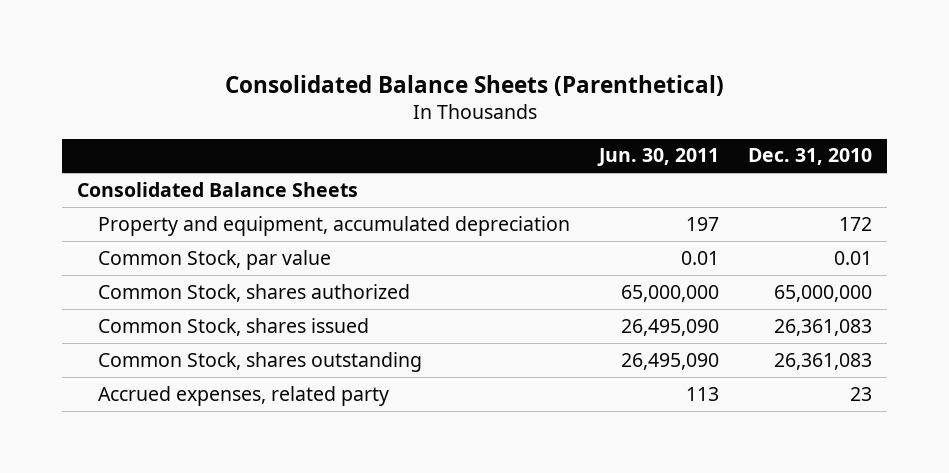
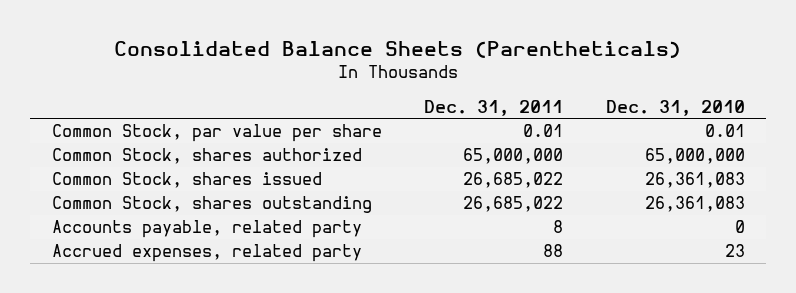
[224,74,724,96] Consolidated Balance Sheets (Parenthetical) -> [114,40,682,58] Consolidated Balance Sheets (Parentheticals)
[597,148,720,167] Jun. 30, 2011 -> none
none -> [424,99,564,116] Dec. 31, 2011
[76,181,358,197] Consolidated Balance Sheets -> none
[98,215,571,236] Property and equipment, accumulated depreciation -> none
[98,249,332,270] Common Stock, par value -> [51,124,382,143] Common Stock, par value per share
none -> [51,220,362,239] Accounts payable, related party

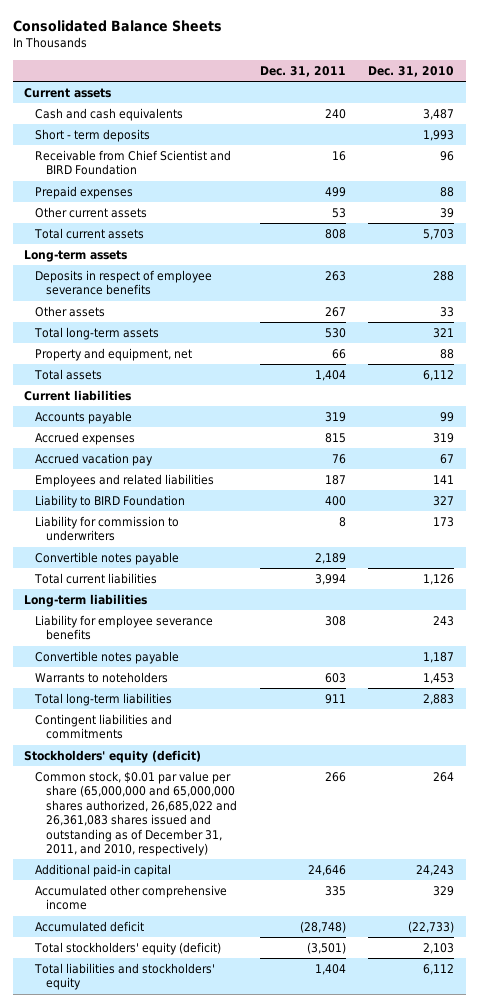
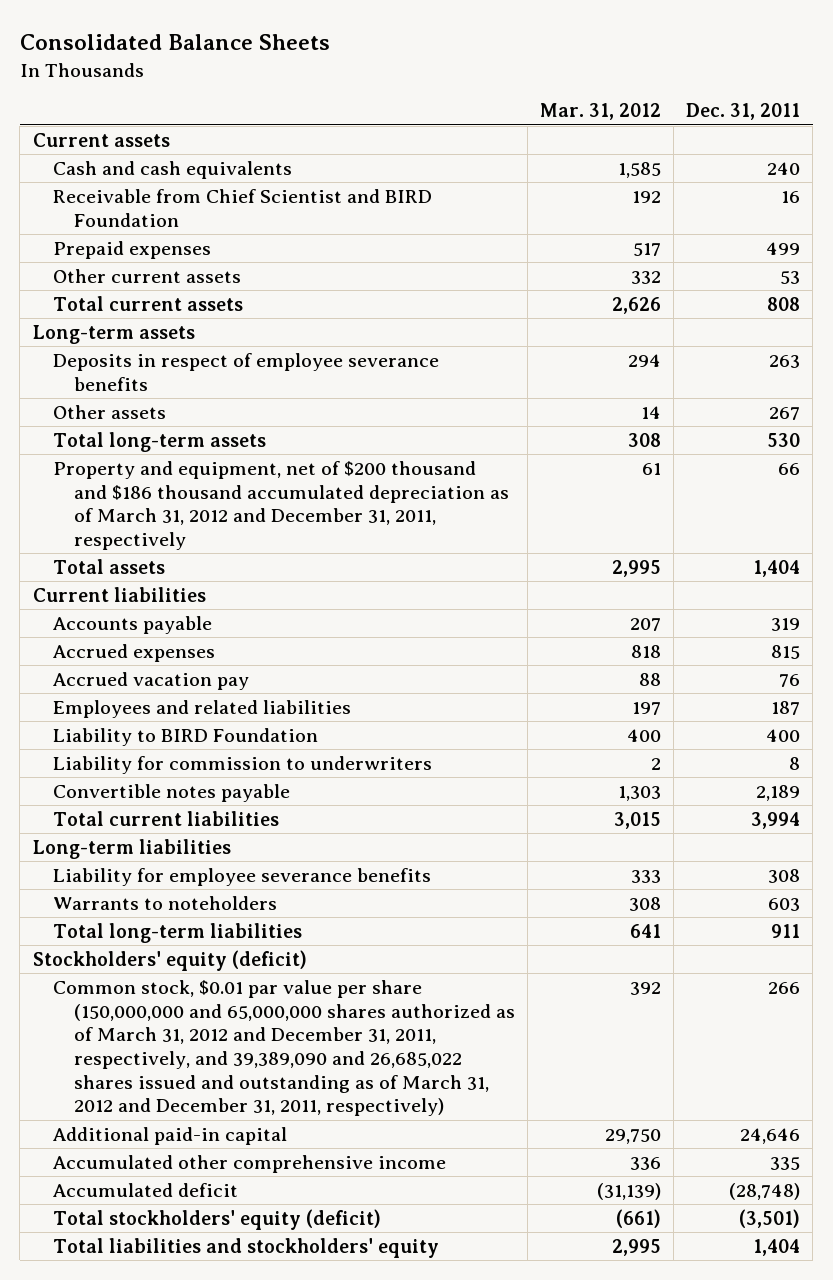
[368,65,455,77] Dec. 31, 2010 -> none
none -> [539,103,661,121] Mar. 31, 2012
[35,129,151,143] Short - term deposits -> none
[35,348,193,362] Property and equipment, net -> [53,460,509,550] Property and equipment, net of $200 thousand and $186 thousand accumulated depreciation as of March 31, 2012 and December 31, 2011, respectively
[35,651,180,665] Convertible notes payable -> none
[35,714,173,740] Contingent liabilities and commitments -> none
[35,771,238,856] Common stock, $0.01 par value per share (65,000,000 and 65,000,000 shares authorized, 26,685,022 and 26,361,083 shares issued and outstanding as of December 31, 2011, and 2010, respectively) -> [53,979,515,1117] Common stock, $0.01 par value per share (150,000,000 and 65,000,000 shares authorized as of March 31, 2012 and December 31, 2011, respectively, and 39,389,090 and 26,685,022 shares issued and outstanding as of March 31, 2012 and December 31, 2011, respectively)

